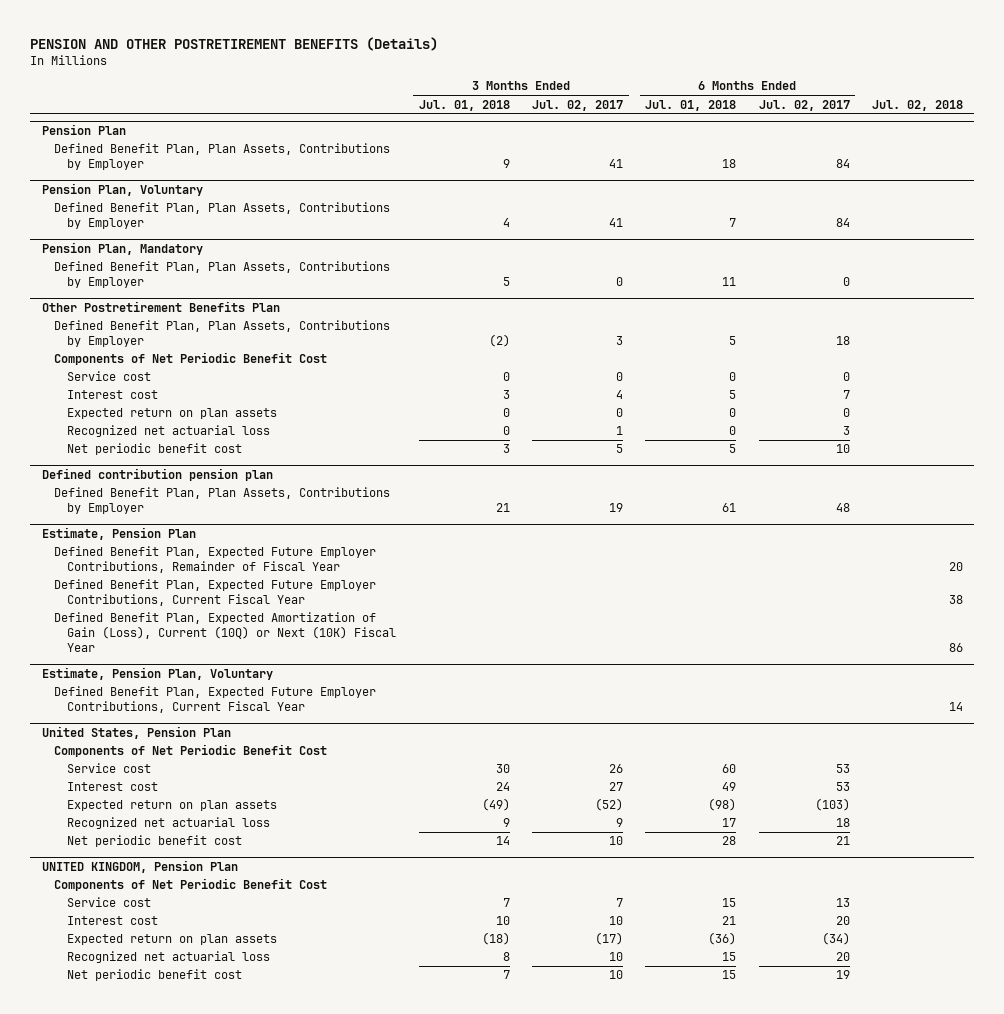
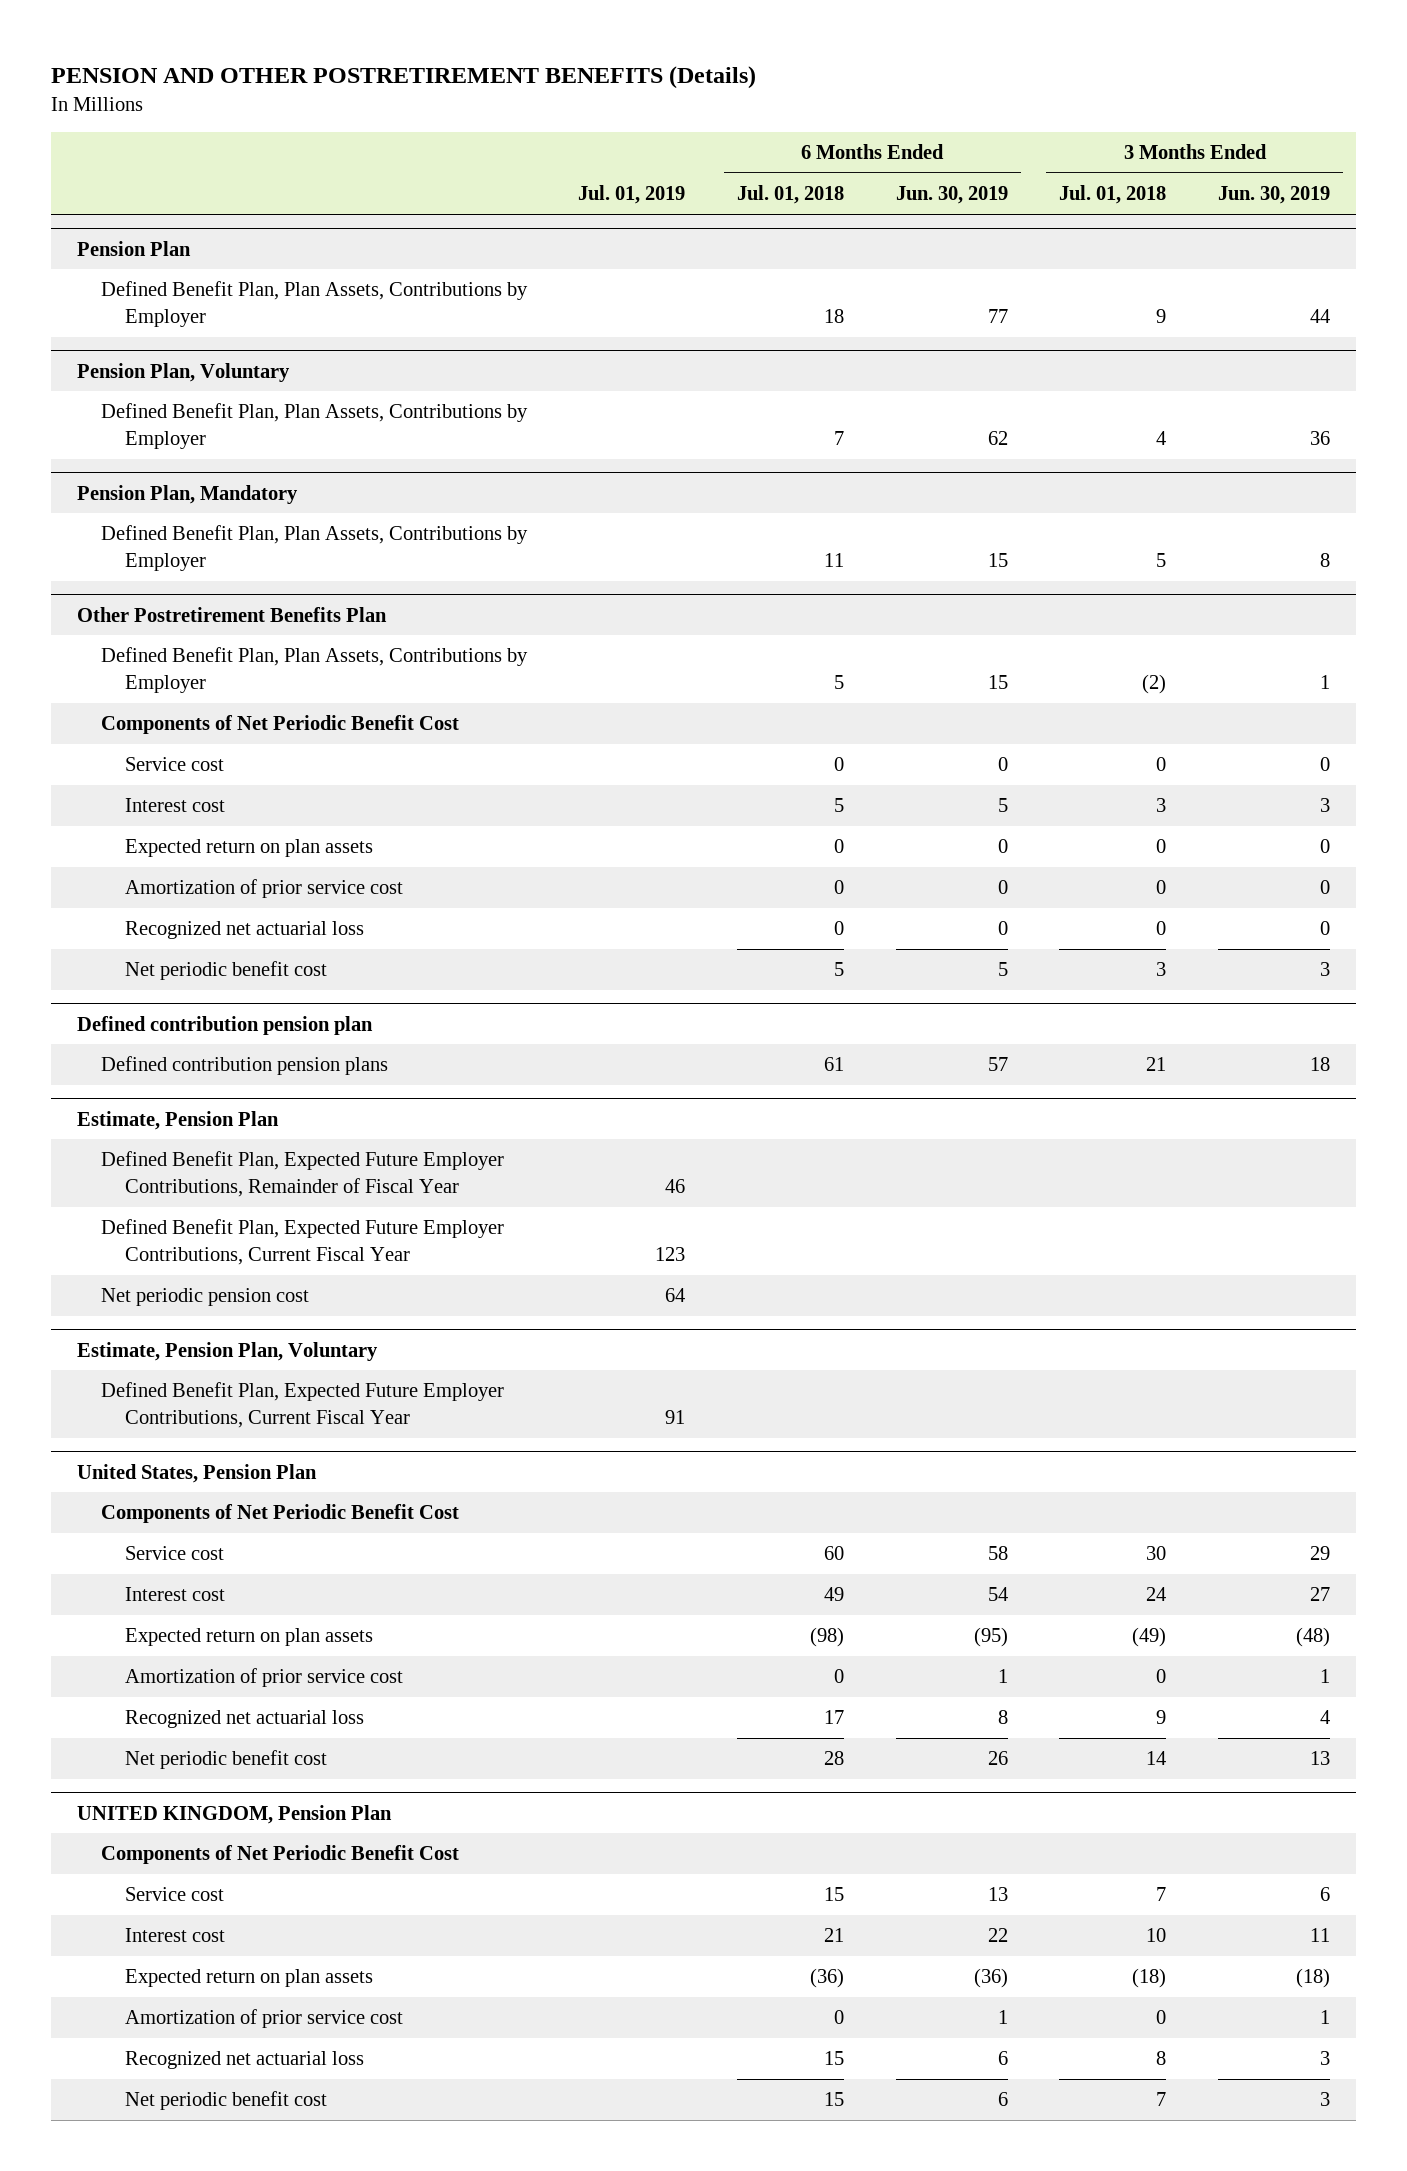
[531,99,623,111] Jul. 02, 2017 -> none
[758,99,850,111] Jul. 02, 2017 -> none
[871,99,963,111] Jul. 02, 2018 -> none
none -> [578,185,686,205] Jul. 01, 2019
none -> [895,186,1008,205] Jun. 30, 2019
none -> [1217,186,1330,205] Jun. 30, 2019
none -> [124,879,403,899] Amortization of prior service cost
[54,487,391,515] Defined Benefit Plan, Plan Assets, Contributions by Employer -> [100,1056,388,1076] Defined contribution pension plans
[54,612,397,652] Defined Benefit Plan, Expected Amortization of Gain (Loss), Current (10Q) or Next (10K) Fiscal Year -> [100,1288,309,1307] Net periodic pension cost
none -> [124,1668,403,1688] Amortization of prior service cost
none -> [124,2009,403,2029] Amortization of prior service cost

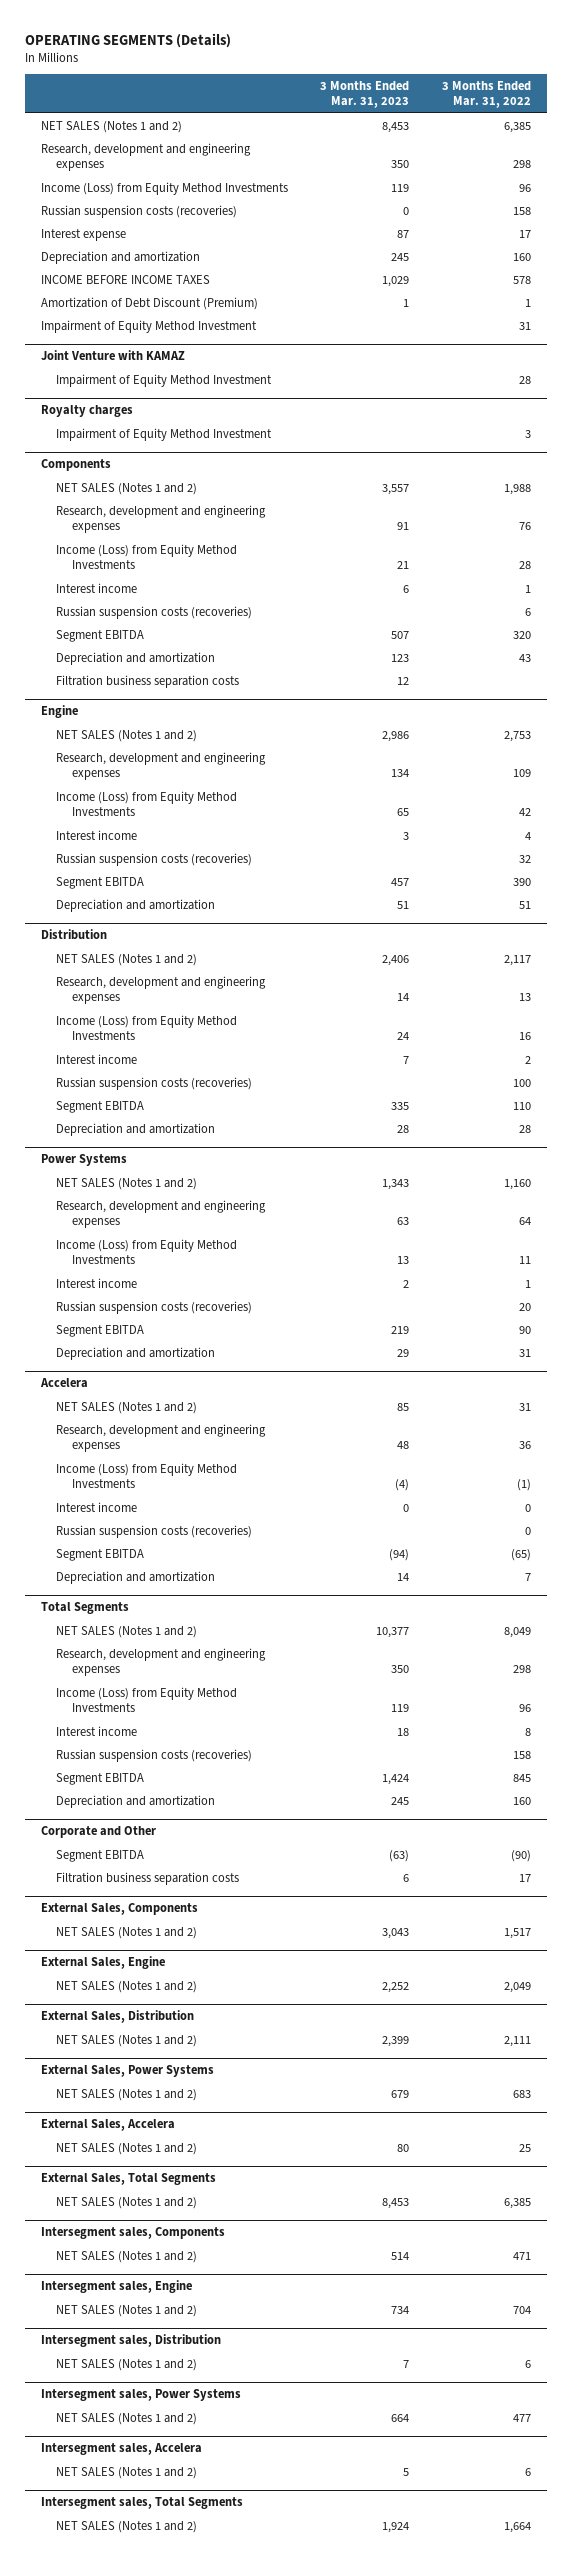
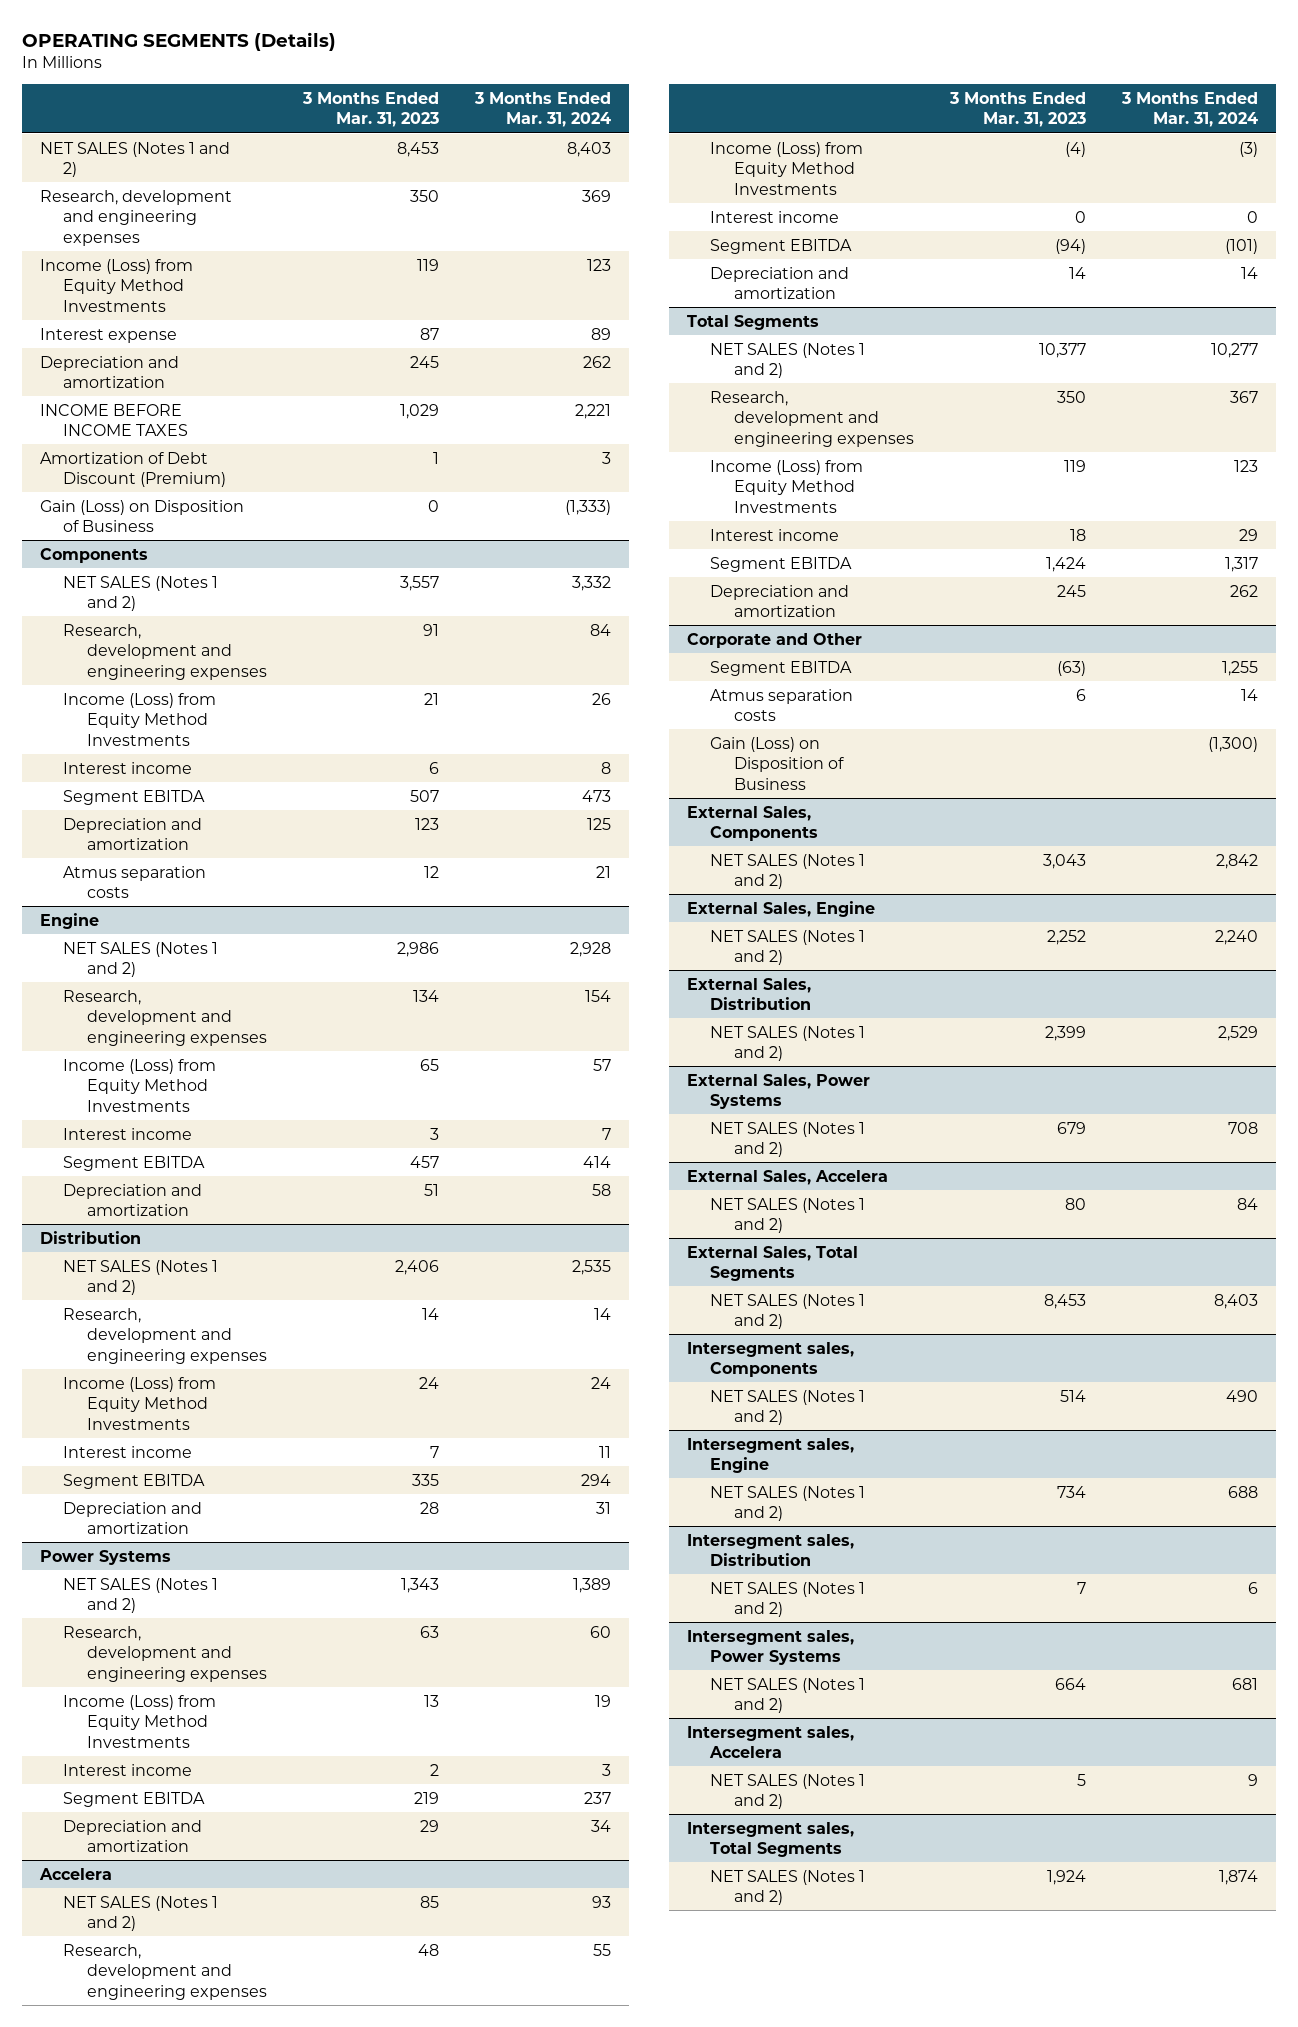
[441,80,531,109] 3 Months Ended Mar. 31, 2022 -> none
none -> [473,91,611,128] 3 Months Ended Mar. 31, 2024
[41,204,238,218] Russian suspension costs (recoveries) -> none
[41,319,258,333] Impairment of Equity Method Investment -> none
[41,350,186,361] Joint Venture with KAMAZ -> none
[56,373,273,387] Impairment of Equity Method Investment -> none
[41,405,134,418] Royalty charges -> none
[56,427,273,441] Impairment of Equity Method Investment -> none
none -> [39,499,244,533] Gain (Loss) on Disposition of Business
[56,605,253,619] Russian suspension costs (recoveries) -> none
[56,674,240,688] Filtration business separation costs -> none
none -> [63,865,207,899] Atmus separation costs
[56,852,253,866] Russian suspension costs (recoveries) -> none
[56,1076,253,1090] Russian suspension costs (recoveries) -> none
[56,1300,253,1314] Russian suspension costs (recoveries) -> none
[56,1524,253,1538] Russian suspension costs (recoveries) -> none
[56,1748,253,1762] Russian suspension costs (recoveries) -> none
[56,1871,240,1885] Filtration business separation costs -> none
none -> [710,688,854,722] Atmus separation costs
none -> [710,736,845,790] Gain (Loss) on Disposition of Business

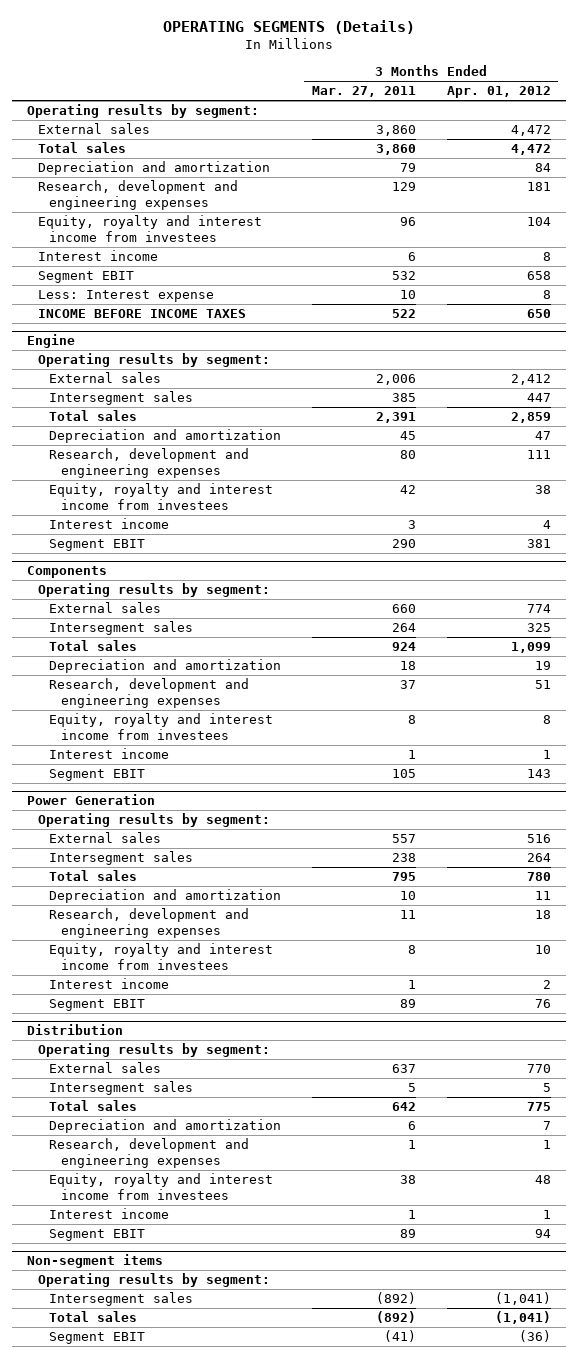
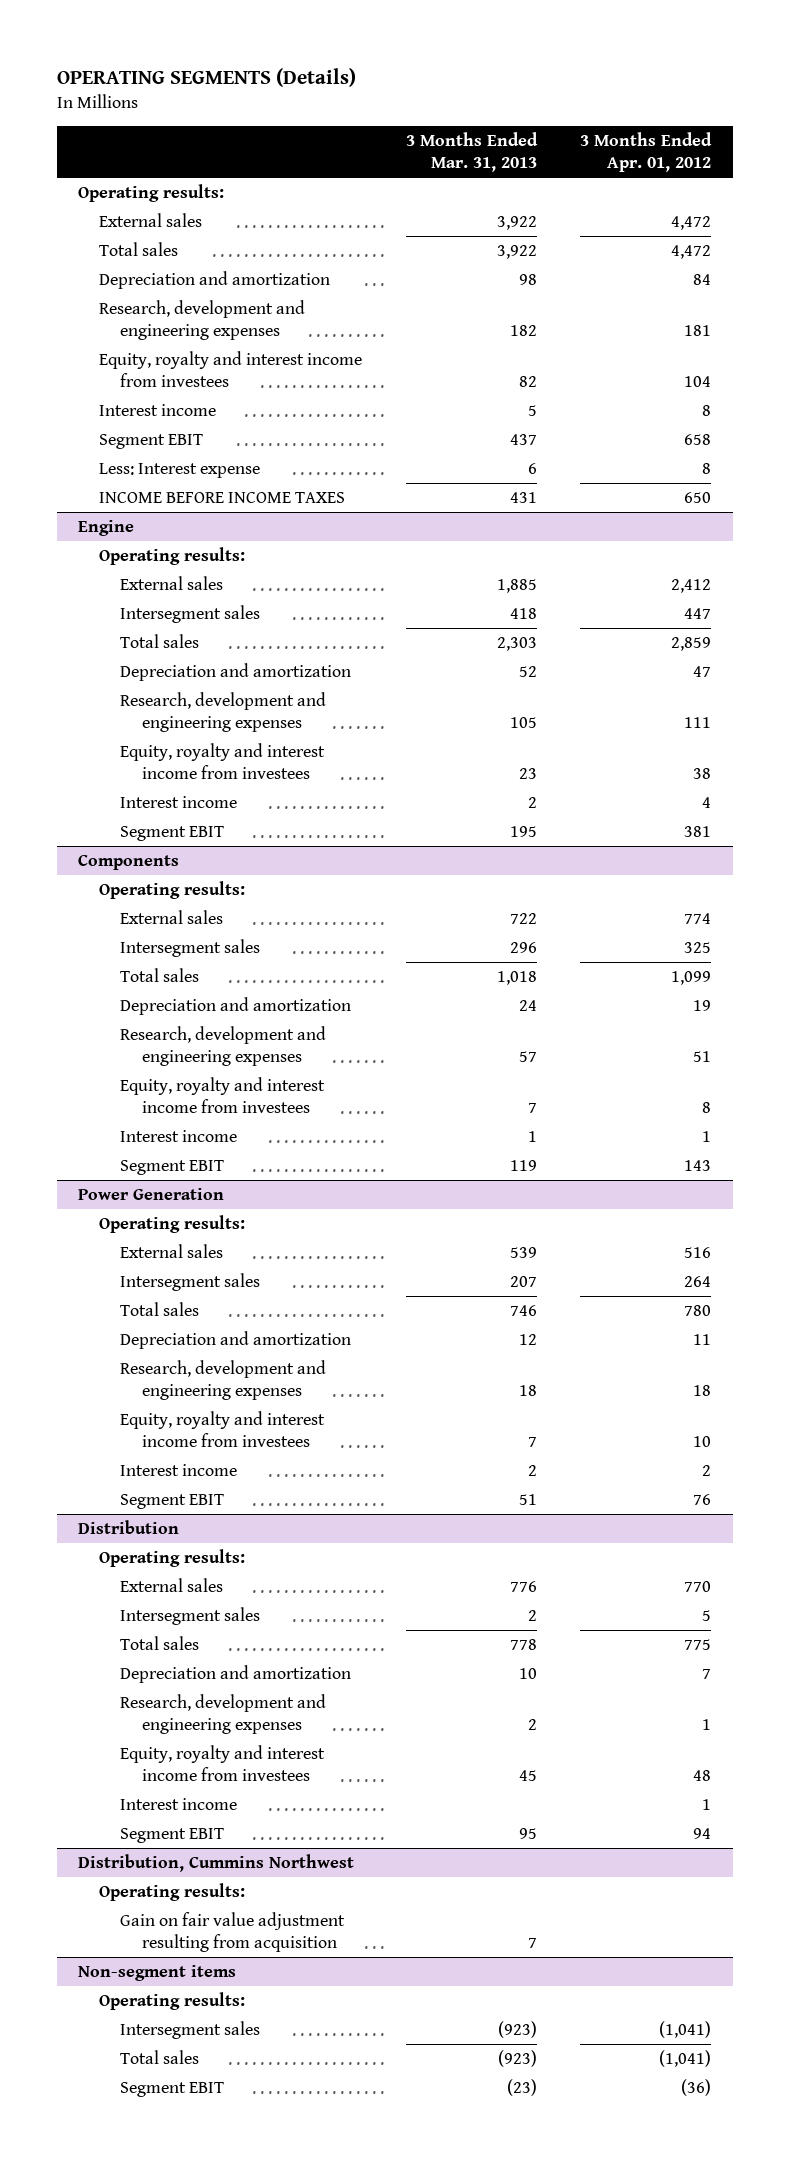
[312,86,417,98] Mar. 27, 2011 -> none
none -> [405,131,538,173] 3 Months Ended Mar. 31, 2013
[26,104,259,119] Operating results by segment: -> [78,184,225,203] Operating results:
[38,353,271,368] Operating results by segment: -> [99,547,246,566] Operating results:
[38,583,271,598] Operating results by segment: -> [99,881,246,900] Operating results:
[38,813,271,828] Operating results by segment: -> [99,1215,246,1234] Operating results:
[38,1043,271,1058] Operating results by segment: -> [99,1549,246,1568] Operating results:
none -> [78,1854,355,1873] Distribution, Cummins Northwest
none -> [99,1883,246,1902] Operating results:
none -> [120,1912,346,1953] Gain on fair value adjustment resulting from acquisition
[38,1273,271,1288] Operating results by segment: -> [99,1992,246,2011] Operating results:

